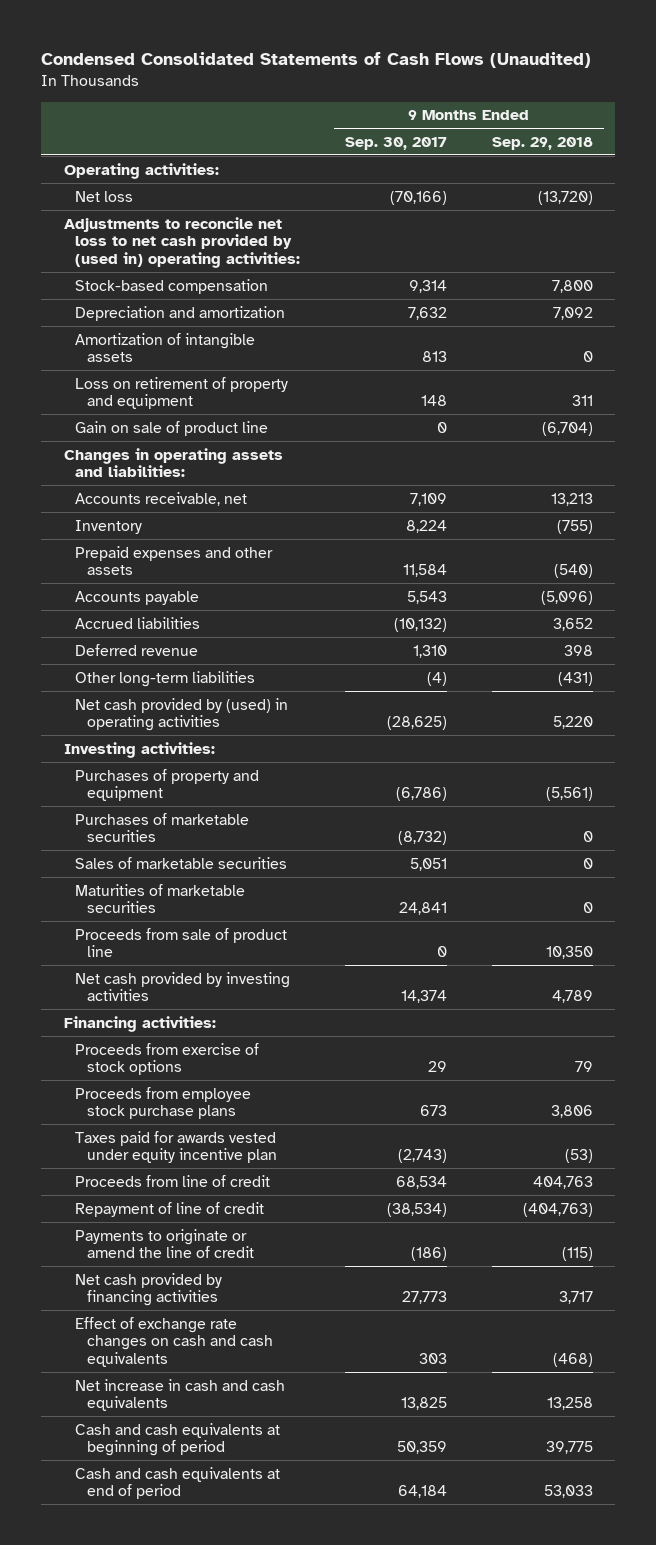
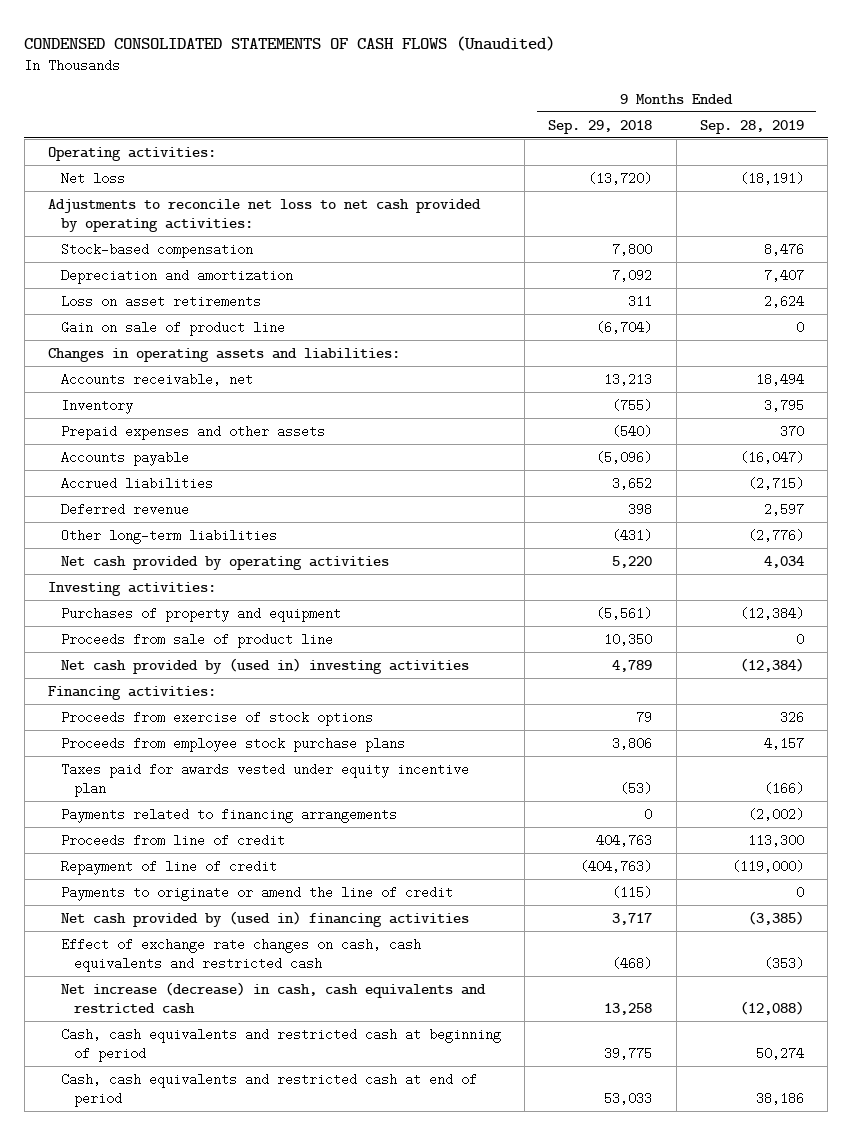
[41,52,592,69] Condensed Consolidated Statements of Cash Flows (Unaudited) -> [24,35,556,51] CONDENSED CONSOLIDATED STATEMENTS OF CASH FLOWS (Unaudited)
[345,136,448,150] Sep. 30, 2017 -> none
none -> [699,119,804,134] Sep. 28, 2019
[63,216,301,269] Adjustments to reconcile net loss to net cash provided by (used in) operating activities: -> [48,198,482,232] Adjustments to reconcile net loss to net cash provided by operating activities:
[75,332,256,363] Amortization of intangible assets -> none
[75,376,289,410] Loss on retirement of property and equipment -> [60,294,261,308] Loss on asset retirements
[75,697,289,732] Net cash provided by (used) in operating activities -> [60,555,389,570] Net cash provided by operating activities
[75,812,250,843] Purchases of marketable securities -> none
[75,856,288,869] Sales of marketable securities -> none
[75,883,246,914] Maturities of marketable securities -> none
[75,971,291,1002] Net cash provided by investing activities -> [60,657,469,674] Net cash provided by (used in) investing activities
none -> [60,807,397,823] Payments related to financing arrangements
[75,1272,223,1307] Net cash provided by financing activities -> [60,910,469,927] Net cash provided by (used in) financing activities
[75,1316,274,1368] Effect of exchange rate changes on cash and cash equivalents -> [60,937,421,972] Effect of exchange rate changes on cash, cash equivalents and restricted cash
[75,1378,286,1412] Net increase in cash and cash equivalents -> [60,981,486,1014] Net increase (decrease) in cash, cash equivalents and restricted cash
[75,1422,281,1457] Cash and cash equivalents at beginning of period -> [60,1027,501,1062] Cash, cash equivalents and restricted cash at beginning of period
[75,1466,281,1500] Cash and cash equivalents at end of period -> [60,1072,477,1107] Cash, cash equivalents and restricted cash at end of period

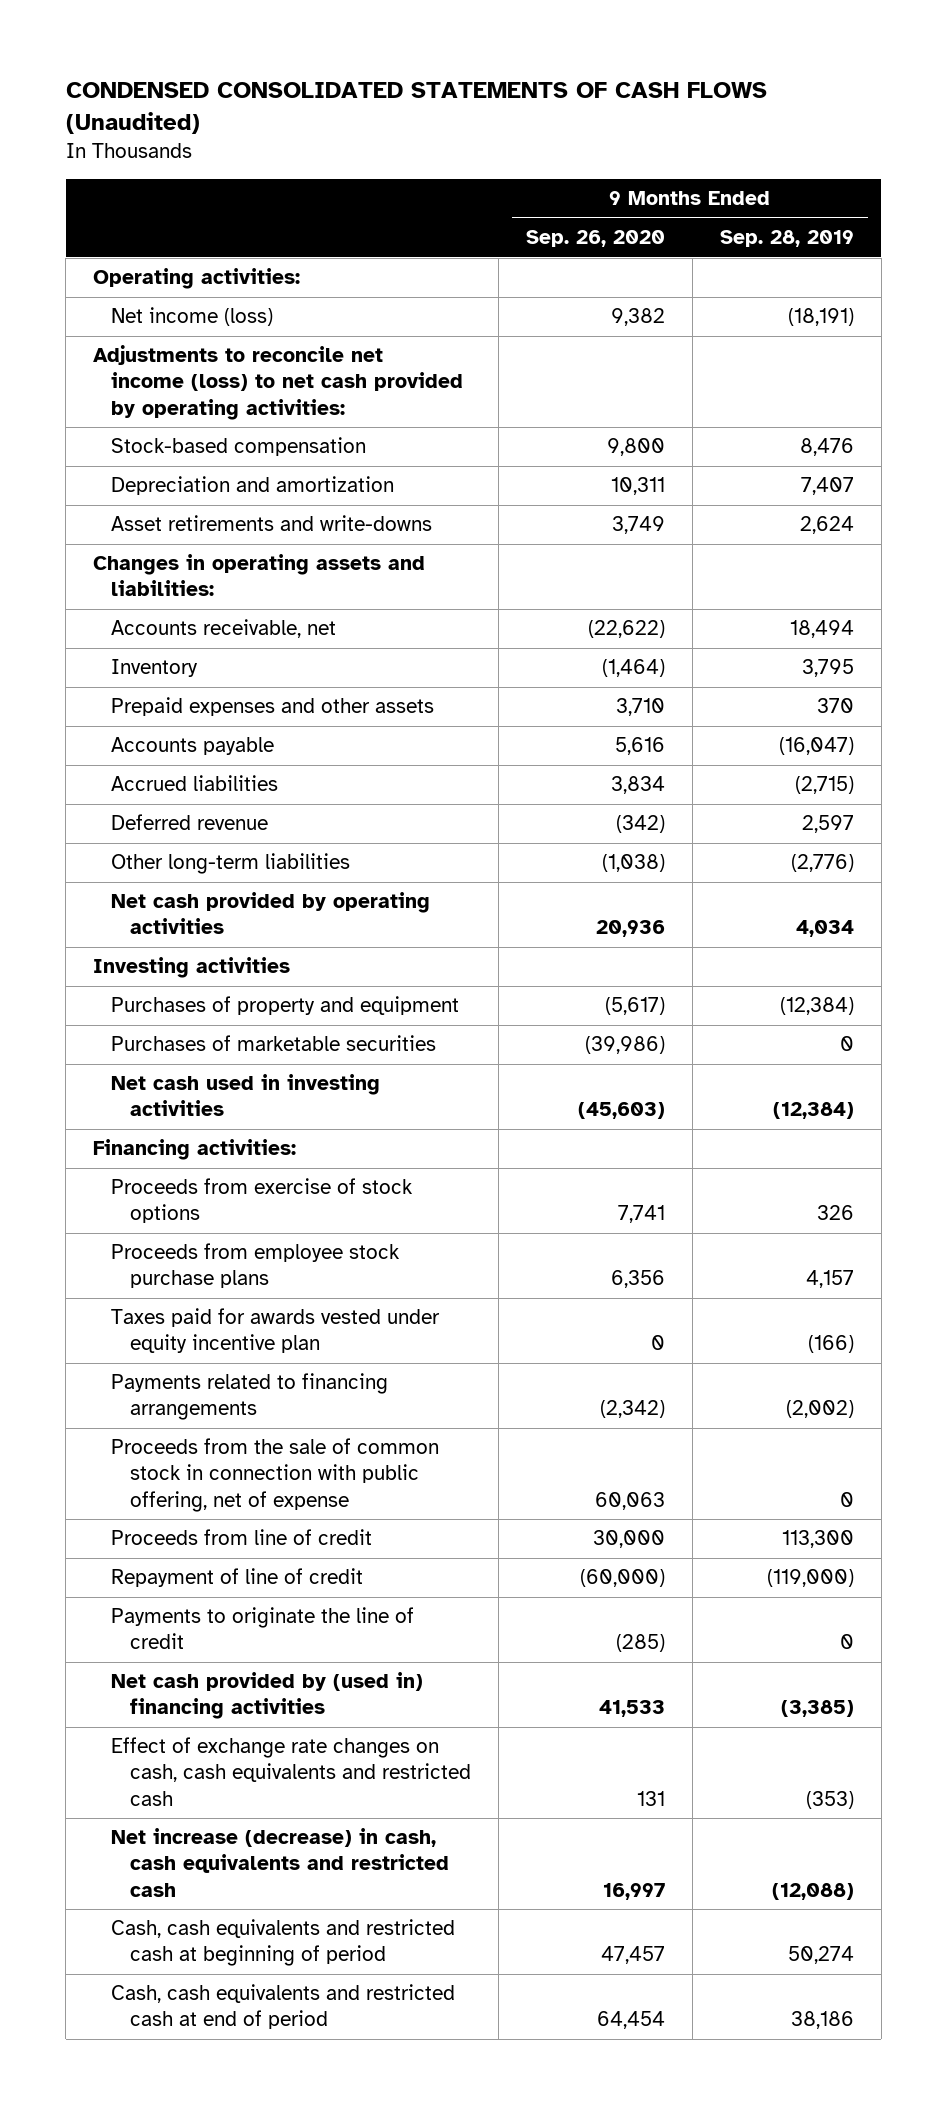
[548,119,653,134] Sep. 29, 2018 -> none
none -> [525,230,665,248] Sep. 26, 2020
[60,171,125,185] Net loss -> [111,307,274,327] Net income (loss)
[48,198,482,232] Adjustments to reconcile net loss to net cash provided by operating activities: -> [93,345,464,420] Adjustments to reconcile net income (loss) to net cash provided by operating activities:
[60,320,285,336] Gain on sale of product line -> none
[60,294,261,308] Loss on asset retirements -> [111,515,433,532] Asset retirements and write-downs
[48,581,217,596] Investing activities: -> [93,957,291,979] Investing activities
[60,632,333,648] Proceeds from sale of product line -> none
none -> [111,1035,437,1052] Purchases of marketable securities
[60,657,469,674] Net cash provided by (used in) investing activities -> [111,1074,381,1117] Net cash used in investing activities
none -> [111,1438,440,1512] Proceeds from the sale of common stock in connection with public offering, net of expense
[60,885,453,901] Payments to originate or amend the line of credit -> [111,1607,415,1650] Payments to originate the line of credit

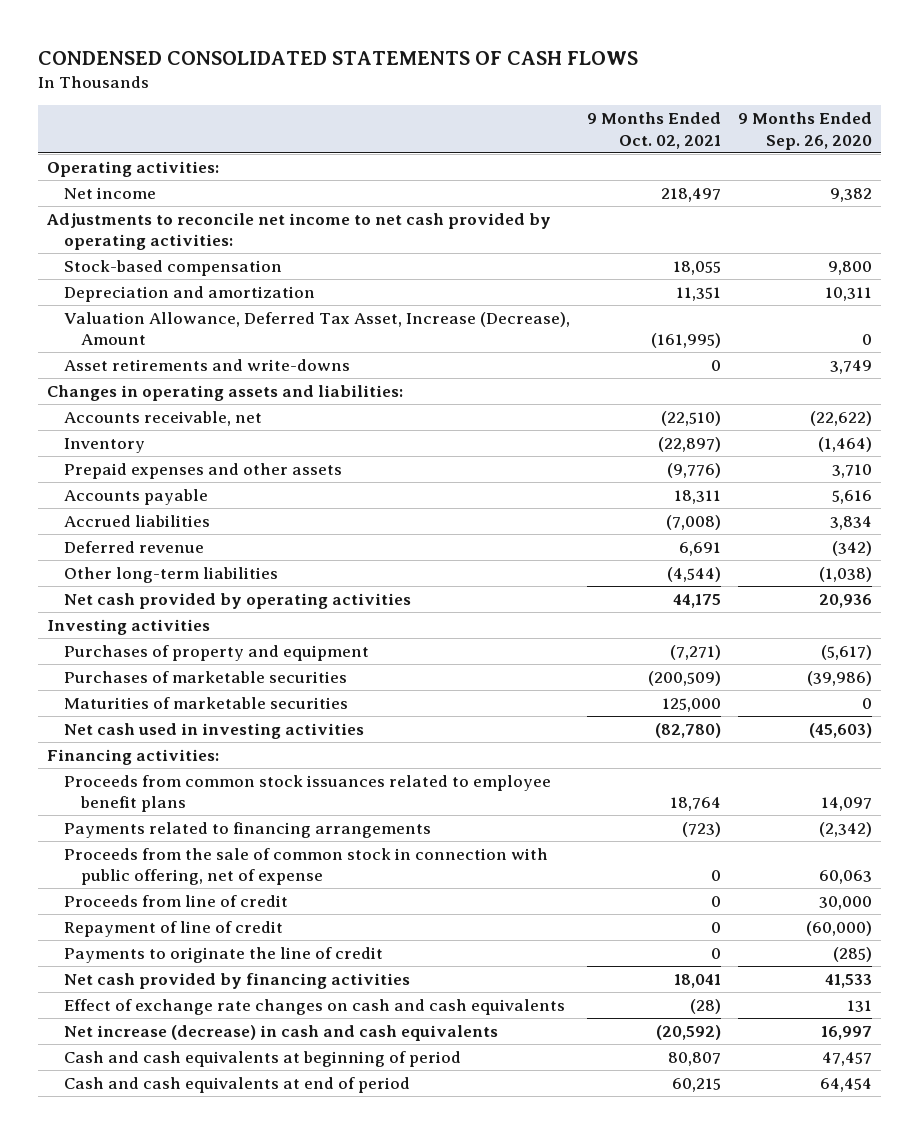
[65,81,767,135] CONDENSED CONSOLIDATED STATEMENTS OF CASH FLOWS (Unaudited) -> [38,50,639,65] CONDENSED CONSOLIDATED STATEMENTS OF CASH FLOWS
[719,230,854,248] Sep. 28, 2019 -> none
none -> [587,112,722,149] 9 Months Ended Oct. 02, 2021
[111,307,274,327] Net income (loss) -> [64,186,157,199] Net income
[93,345,464,420] Adjustments to reconcile net income (loss) to net cash provided by operating activities: -> [45,212,551,251] Adjustments to reconcile net income to net cash provided by operating activities:
none -> [64,311,571,346] Valuation Allowance, Deferred Tax Asset, Increase (Decrease), Amount
none -> [64,696,349,709] Maturities of marketable securities
[111,1243,401,1289] Proceeds from employee stock purchase plans -> none
[111,1308,441,1354] Taxes paid for awards vested under equity incentive plan -> none
[111,1178,414,1224] Proceeds from exercise of stock options -> [64,774,552,813] Proceeds from common stock issuances related to employee benefit plans
[617,1205,665,1224] 7,741 -> [821,797,873,812] 14,097
[111,1672,424,1720] Net cash provided by (used in) financing activities -> [64,972,411,989] Net cash provided by financing activities
[111,1737,471,1806] Effect of exchange rate changes on cash, cash equivalents and restricted cash -> [64,998,566,1015] Effect of exchange rate changes on cash and cash equivalents
[111,1828,449,1897] Net increase (decrease) in cash, cash equivalents and restricted cash -> [64,1024,499,1041] Net increase (decrease) in cash and cash equivalents
[111,1919,456,1967] Cash, cash equivalents and restricted cash at beginning of period -> [64,1050,462,1067] Cash and cash equivalents at beginning of period
[111,1984,456,2030] Cash, cash equivalents and restricted cash at end of period -> [64,1076,411,1093] Cash and cash equivalents at end of period

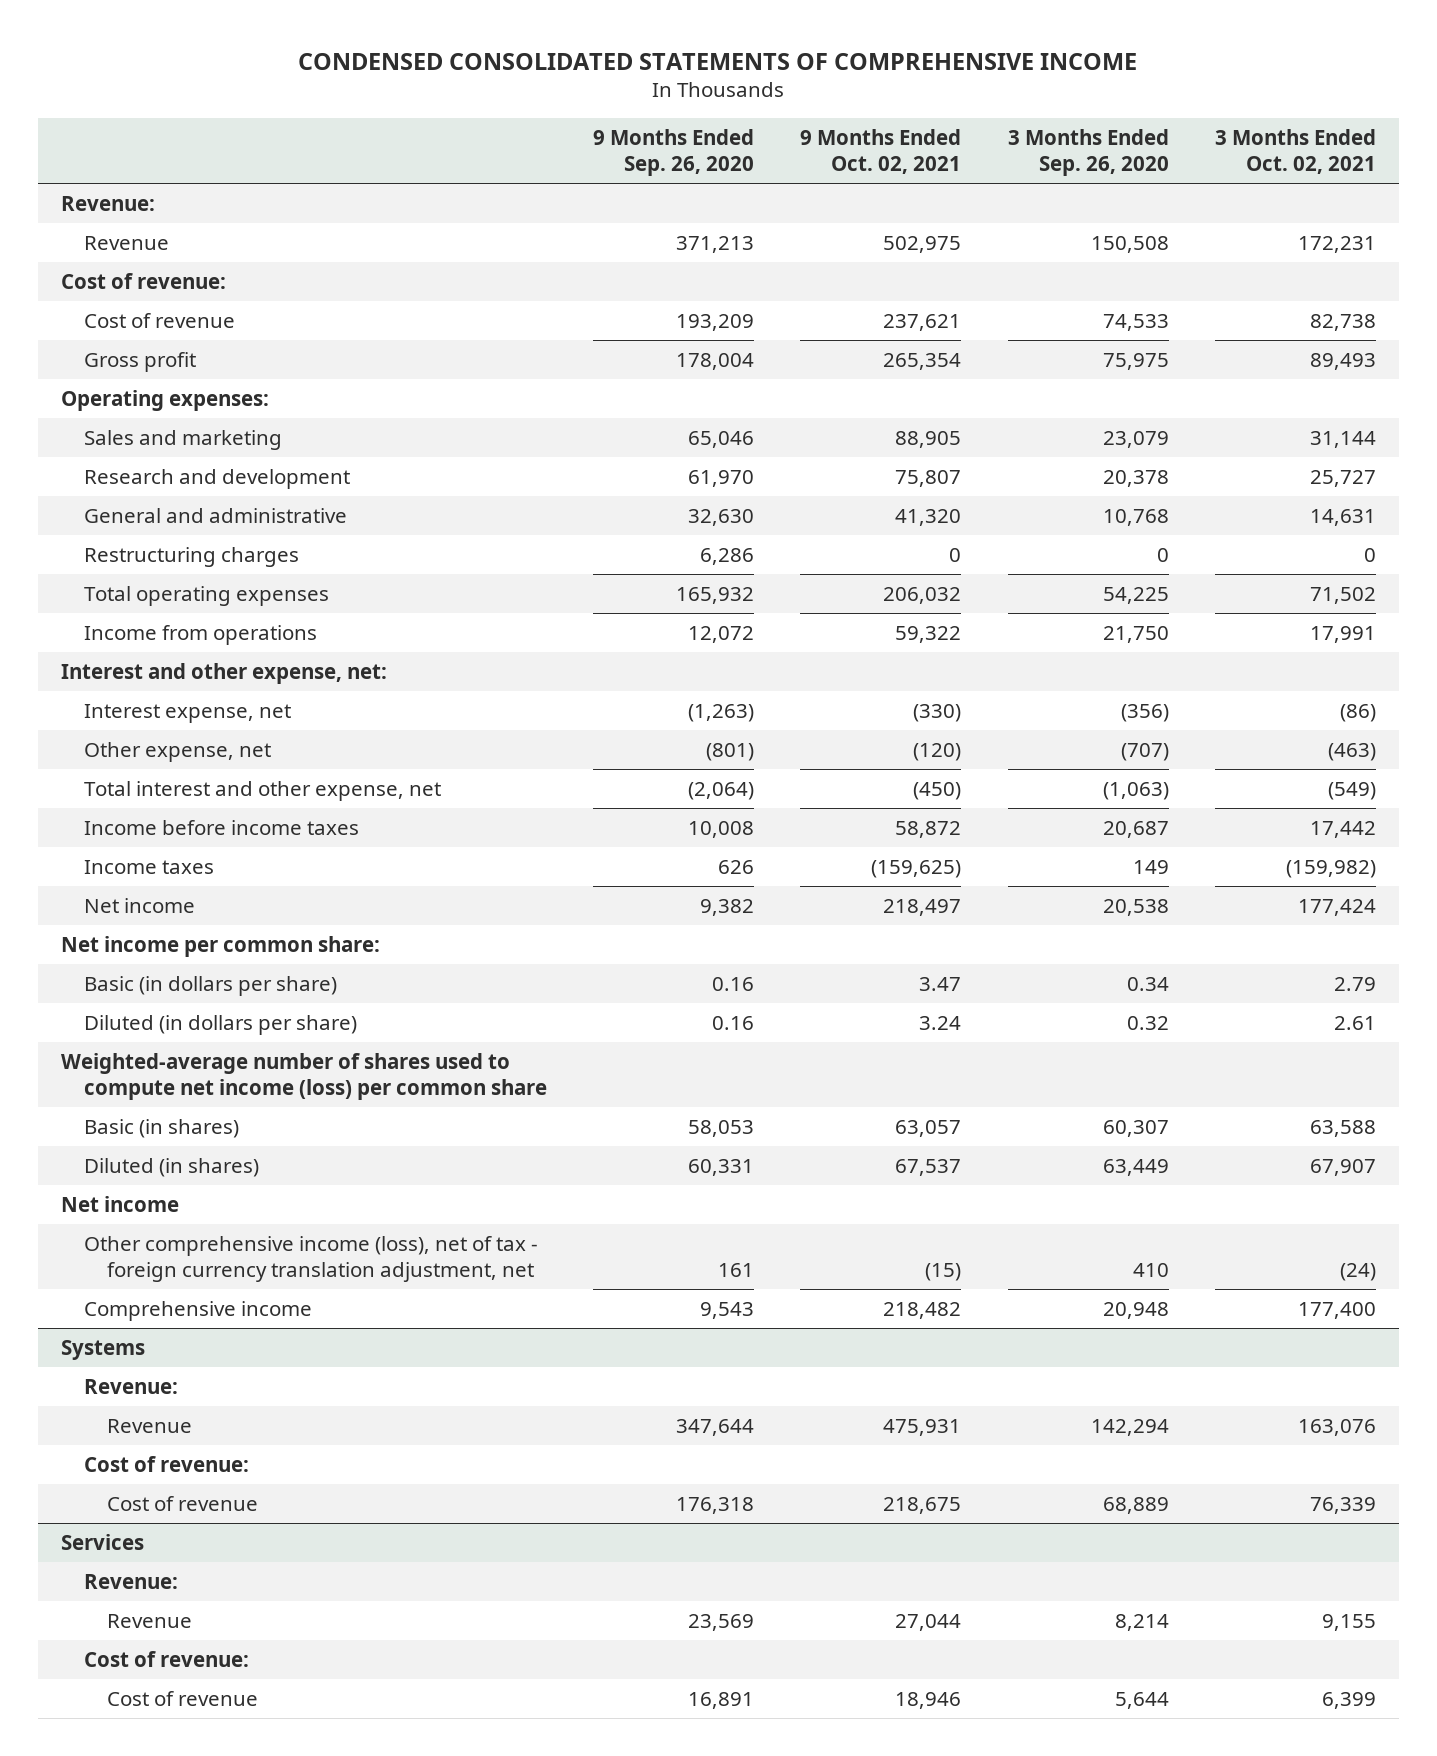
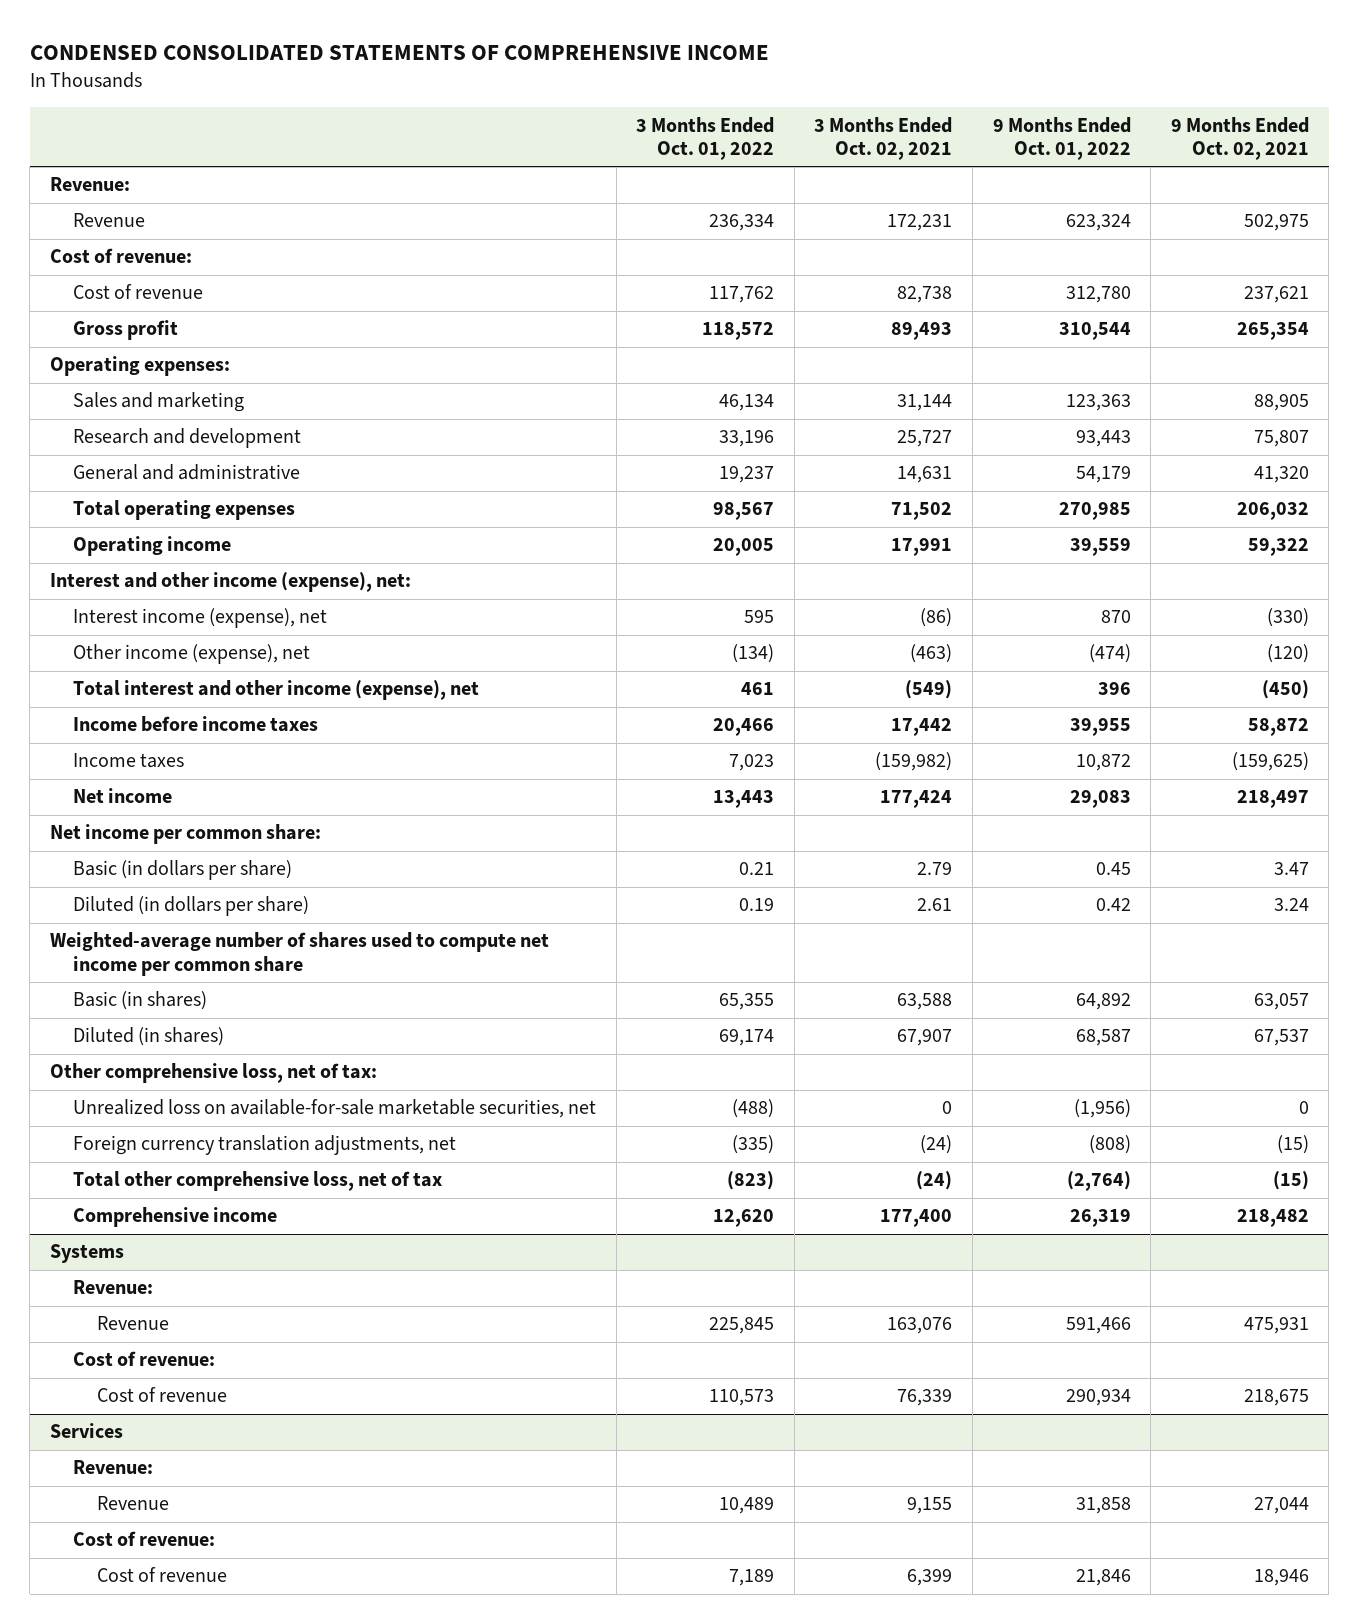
[593,128,755,176] 9 Months Ended Sep. 26, 2020 -> none
[1007,128,1169,176] 3 Months Ended Sep. 26, 2020 -> none
none -> [636,116,775,160] 3 Months Ended Oct. 01, 2022
none -> [992,116,1131,160] 9 Months Ended Oct. 01, 2022
[84,546,300,567] Restructuring charges -> none
[84,624,318,645] Income from operations -> [73,536,232,557] Operating income
[61,662,388,684] Interest and other expense, net: -> [49,572,411,593] Interest and other income (expense), net:
[84,703,292,723] Interest expense, net -> [73,608,328,629] Interest income (expense), net
[84,741,272,762] Other expense, net -> [73,644,311,665] Other income (expense), net
[84,780,442,801] Total interest and other expense, net -> [73,680,480,701] Total interest and other income (expense), net
[61,1052,548,1101] Weighted-average number of shares used to compute net income (loss) per common share -> [49,932,549,976] Weighted-average number of shares used to compute net income per common share
[61,1195,180,1212] Net income -> [49,1063,377,1084] Other comprehensive loss, net of tax:
none -> [73,1099,597,1119] Unrealized loss on available-for-sale marketable securities, net
none -> [73,1135,457,1156] Foreign currency translation adjustments, net
[84,1235,539,1283] Other comprehensive income (loss), net of tax - foreign currency translation adjustment, net -> [73,1171,443,1192] Total other comprehensive loss, net of tax

